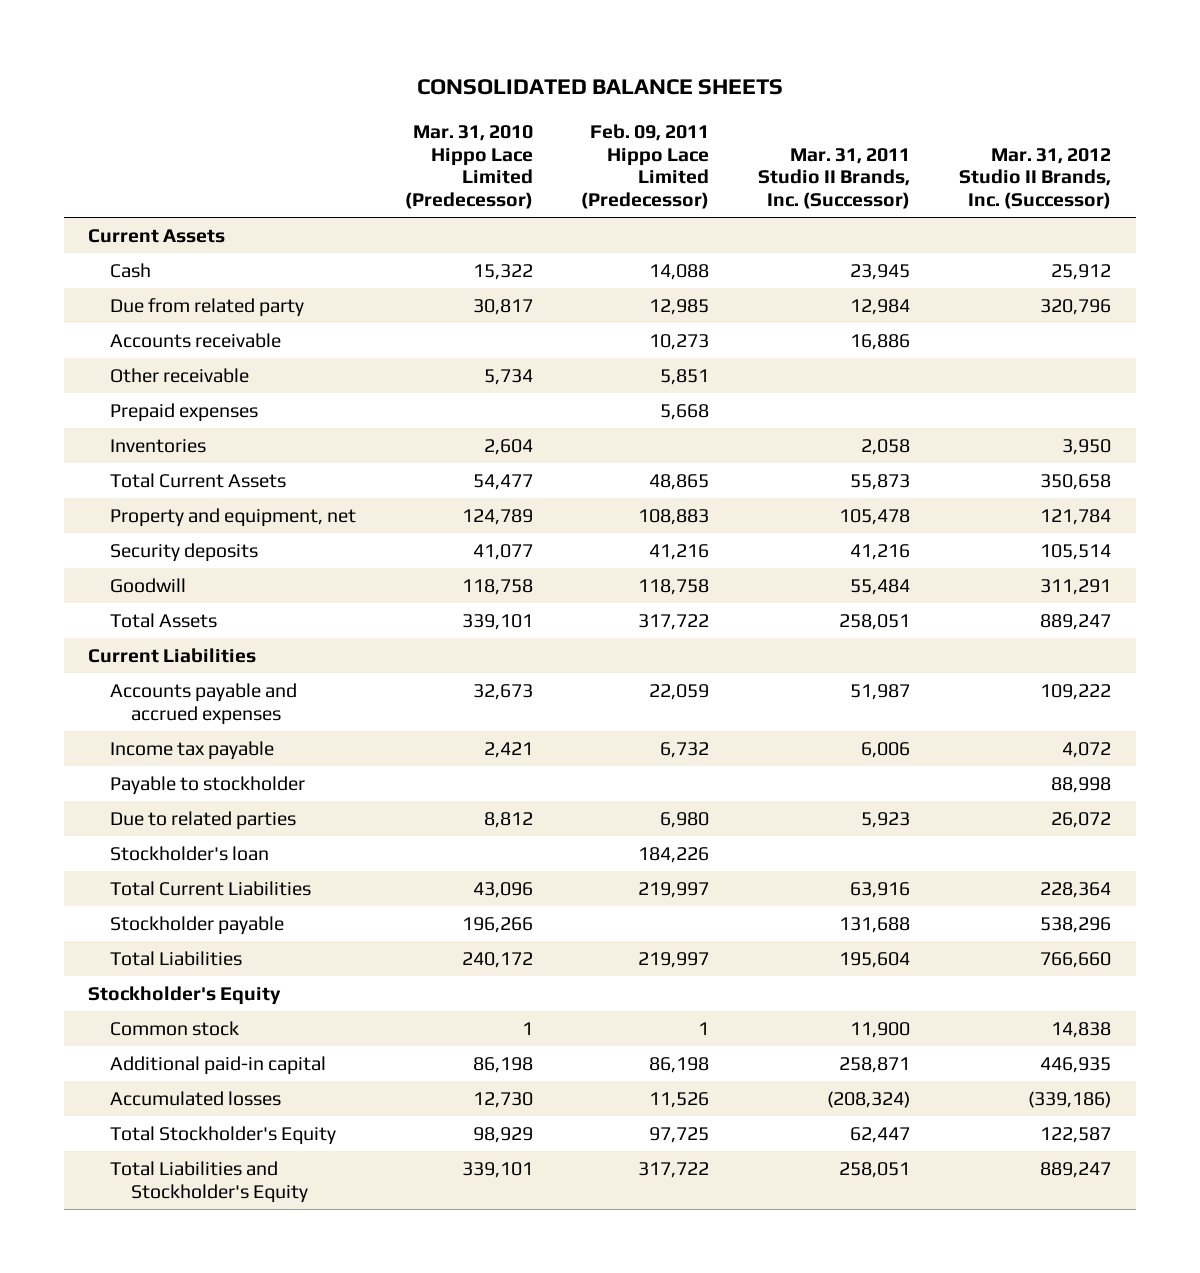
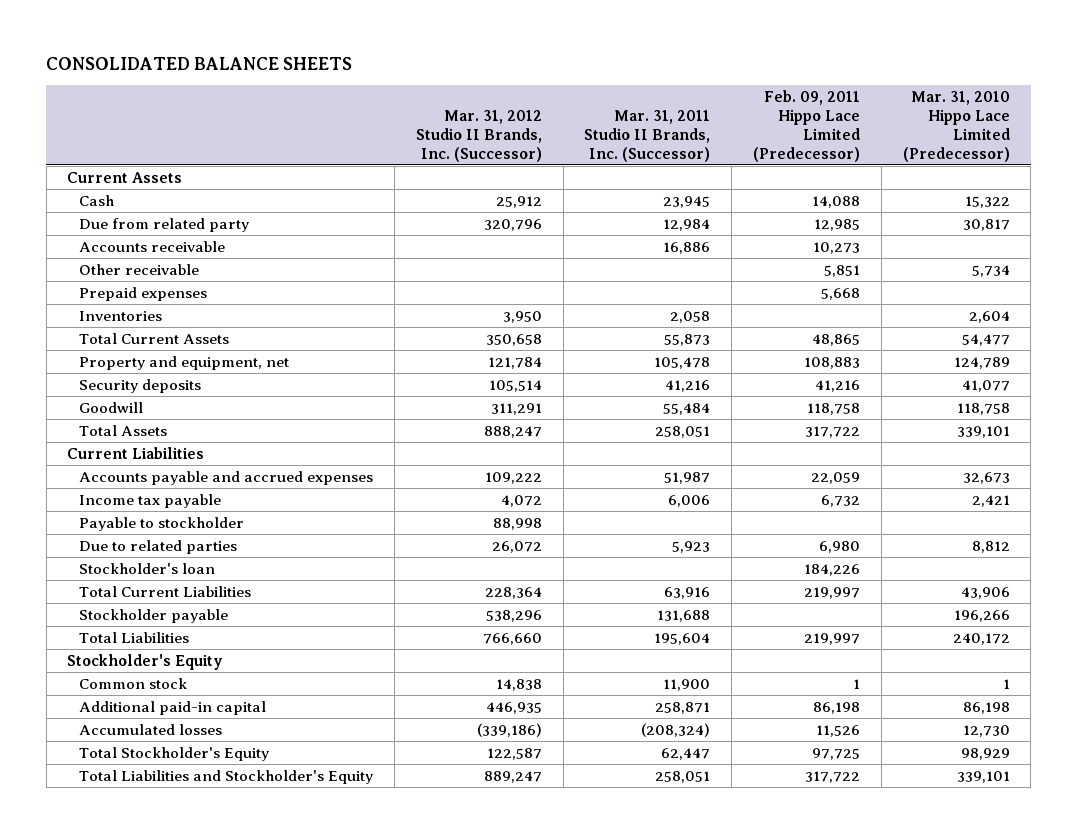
[1040,613,1112,630] 889,247 -> [483,425,542,438] 888,247
[472,881,533,898] 43,096 -> [960,586,1010,599] 43,906

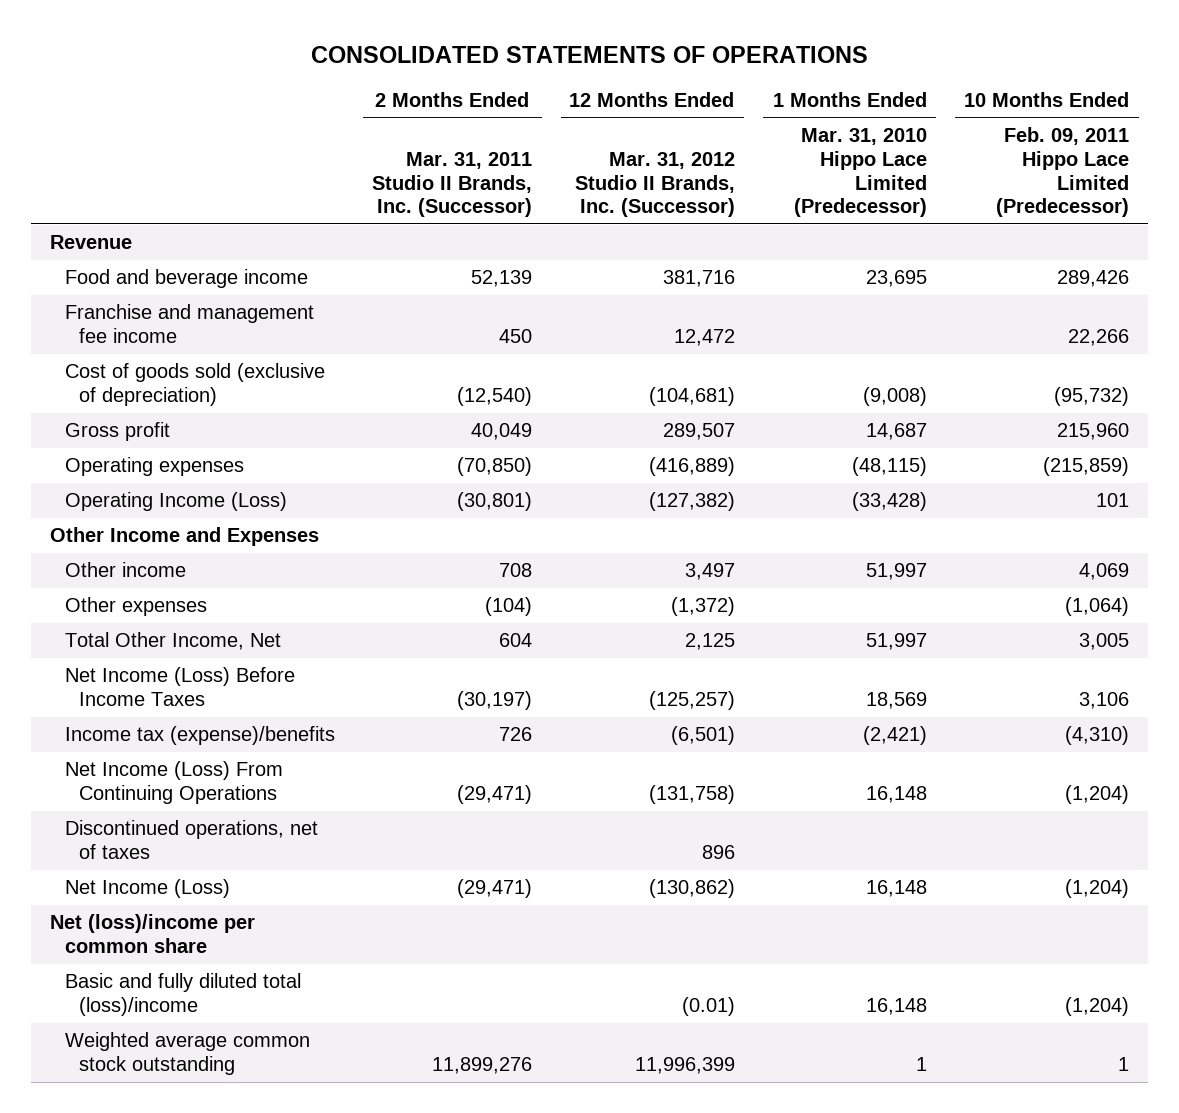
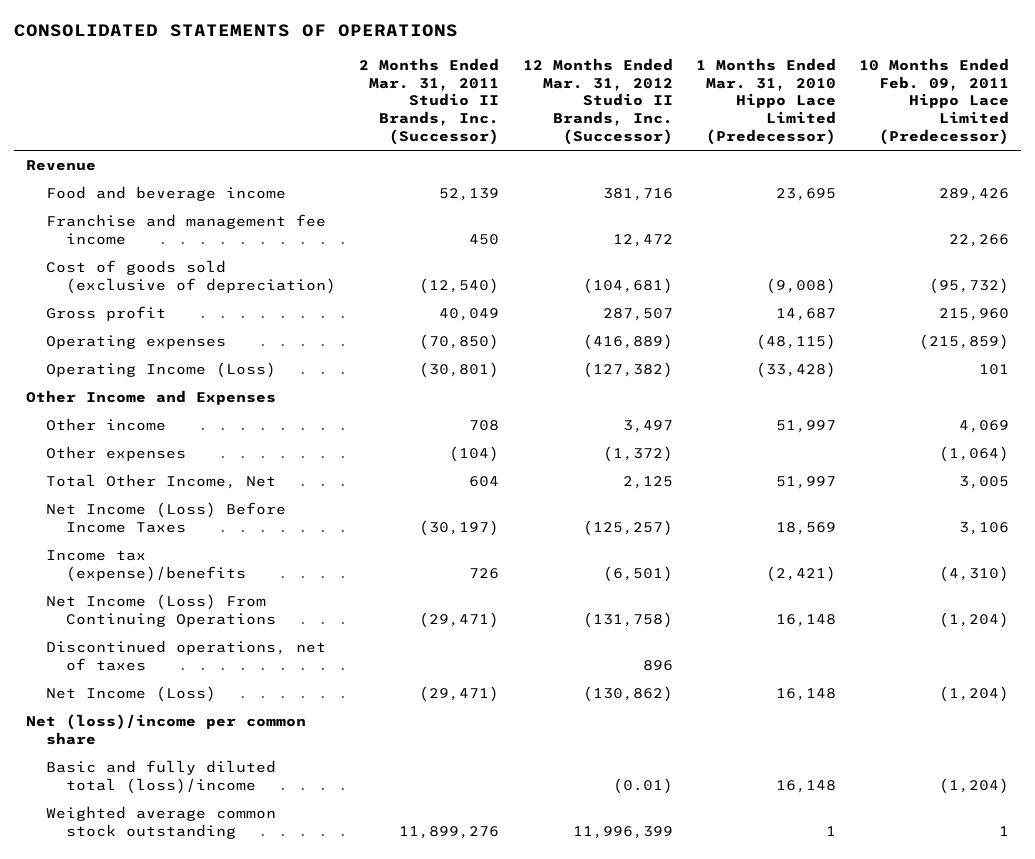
[662,423,735,441] 289,507 -> [602,308,673,322] 287,507

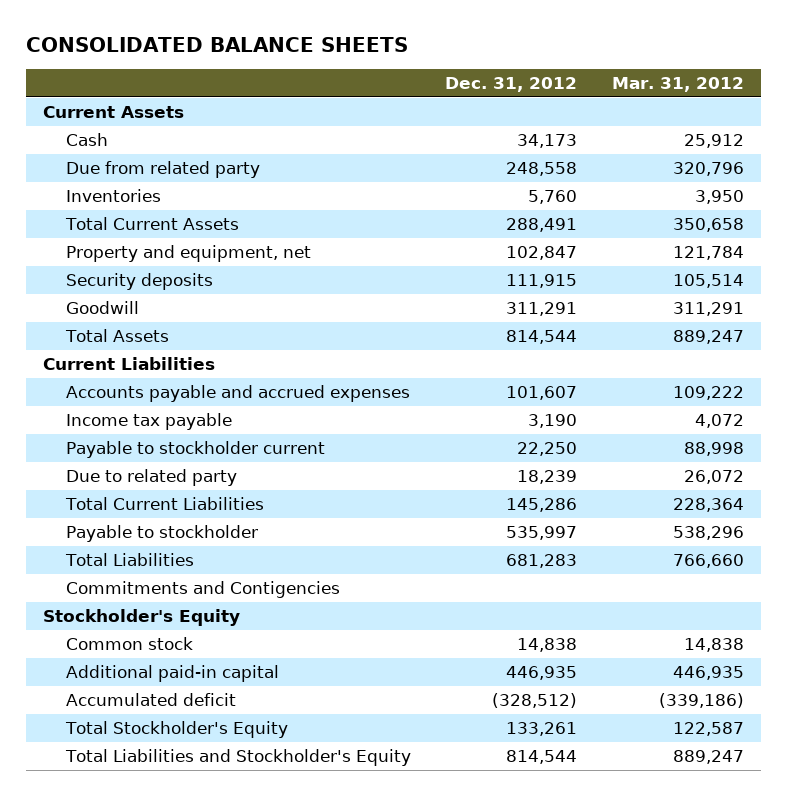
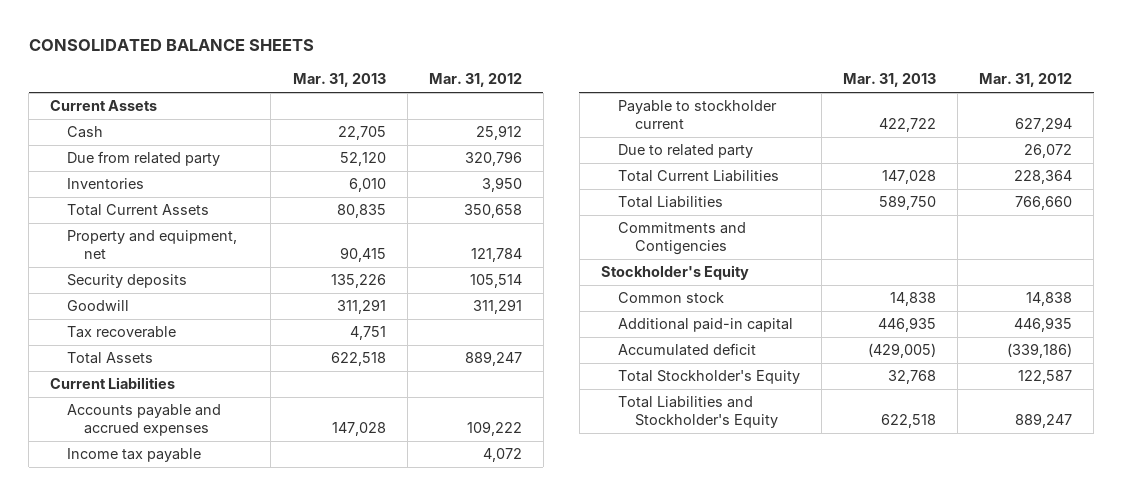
[445,77,578,93] Dec. 31, 2012 -> none
none -> [292,73,386,88] Mar. 31, 2013
none -> [67,326,177,339] Tax recoverable
[683,442,744,457] 88,998 -> [1015,116,1073,132] 627,294
[66,525,259,543] Payable to stockholder -> none

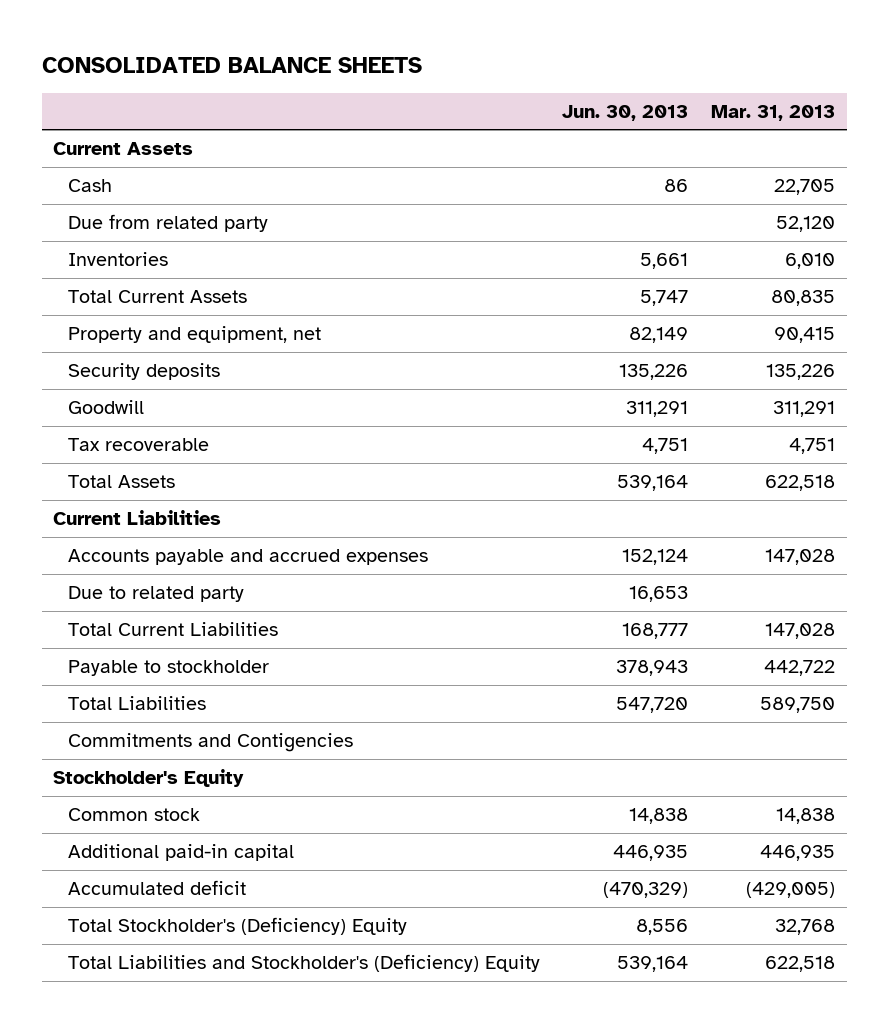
[428,73,522,88] Mar. 31, 2012 -> none
none -> [562,104,689,121] Jun. 30, 2013
[67,448,202,463] Income tax payable -> none
[617,100,777,129] Payable to stockholder current -> none
none -> [67,660,269,677] Payable to stockholder
[617,370,800,385] Total Stockholder's Equity -> [67,917,407,936] Total Stockholder's (Deficiency) Equity
[617,396,778,428] Total Liabilities and Stockholder's Equity -> [67,954,540,973] Total Liabilities and Stockholder's (Deficiency) Equity

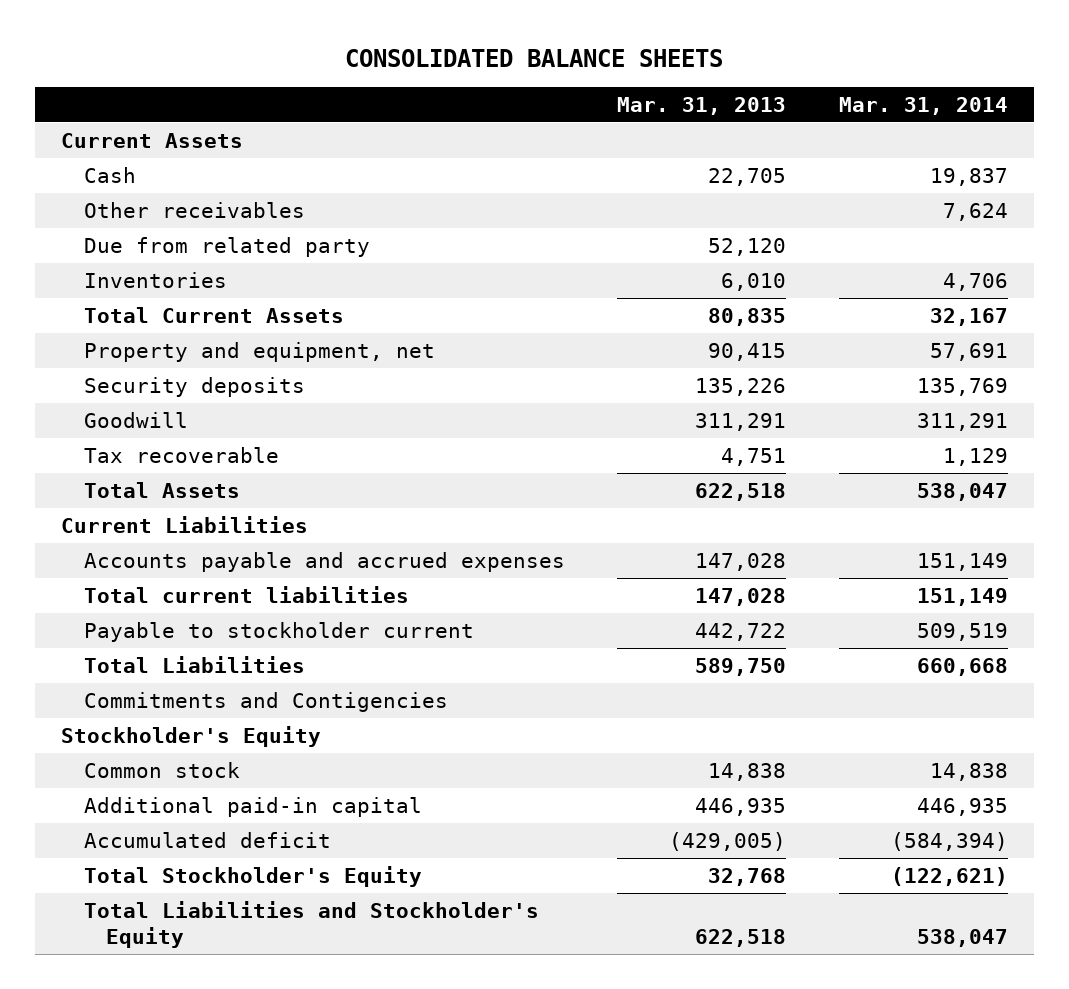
[562,104,689,121] Jun. 30, 2013 -> none
none -> [838,96,1008,115] Mar. 31, 2014
none -> [83,201,305,218] Other receivables
[67,586,244,603] Due to related party -> none
[67,622,278,637] Total Current Liabilities -> [83,585,409,603] Total current liabilities
[67,660,269,677] Payable to stockholder -> [83,621,474,642] Payable to stockholder current
[67,917,407,936] Total Stockholder's (Deficiency) Equity -> [83,865,422,887] Total Stockholder's Equity
[67,954,540,973] Total Liabilities and Stockholder's (Deficiency) Equity -> [83,900,539,948] Total Liabilities and Stockholder's Equity

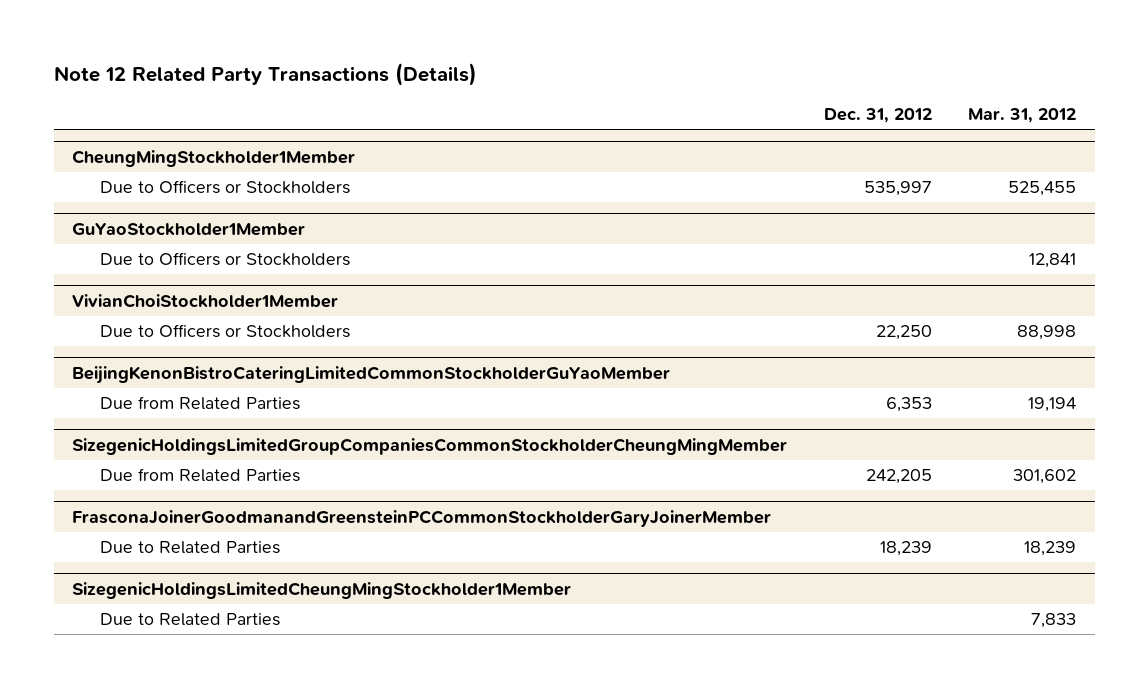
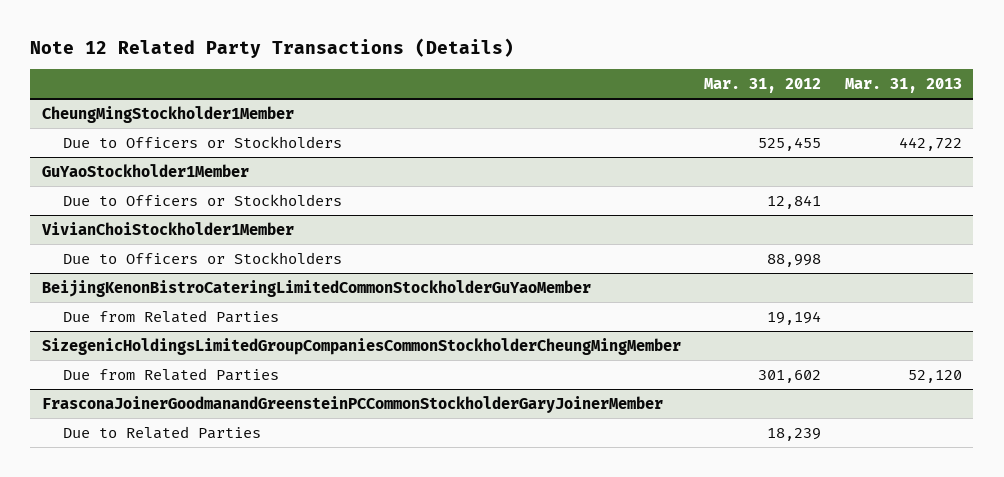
[823,108,932,124] Dec. 31, 2012 -> none
none -> [844,77,962,93] Mar. 31, 2013
[71,581,571,599] SizegenicHoldingsLimitedCheungMingStockholder1Member -> none
[99,613,280,627] Due to Related Parties -> none

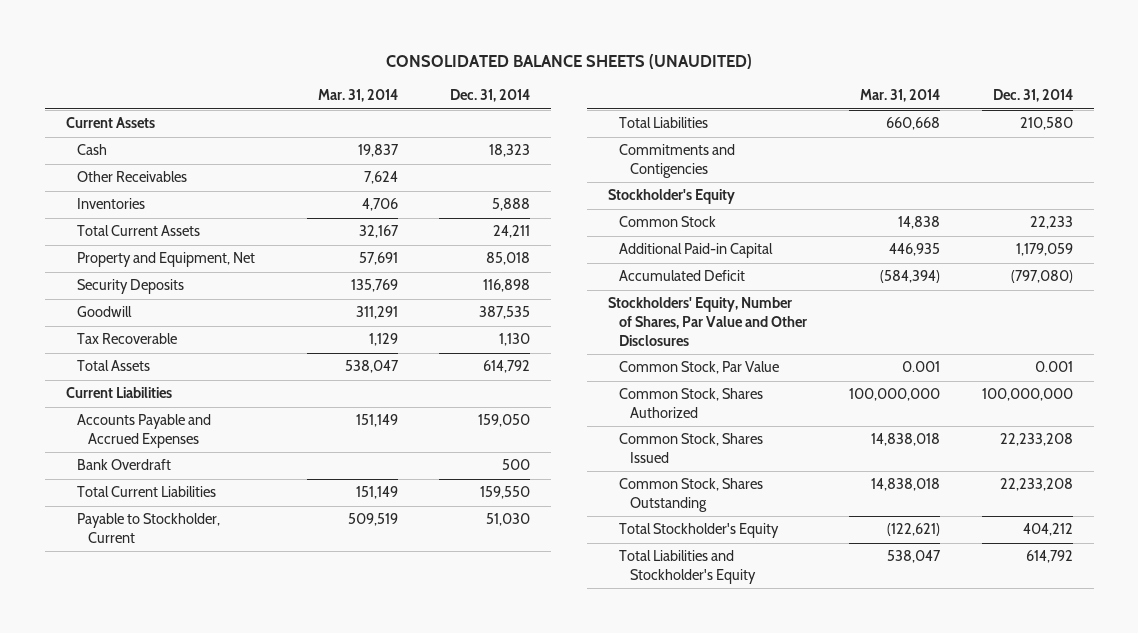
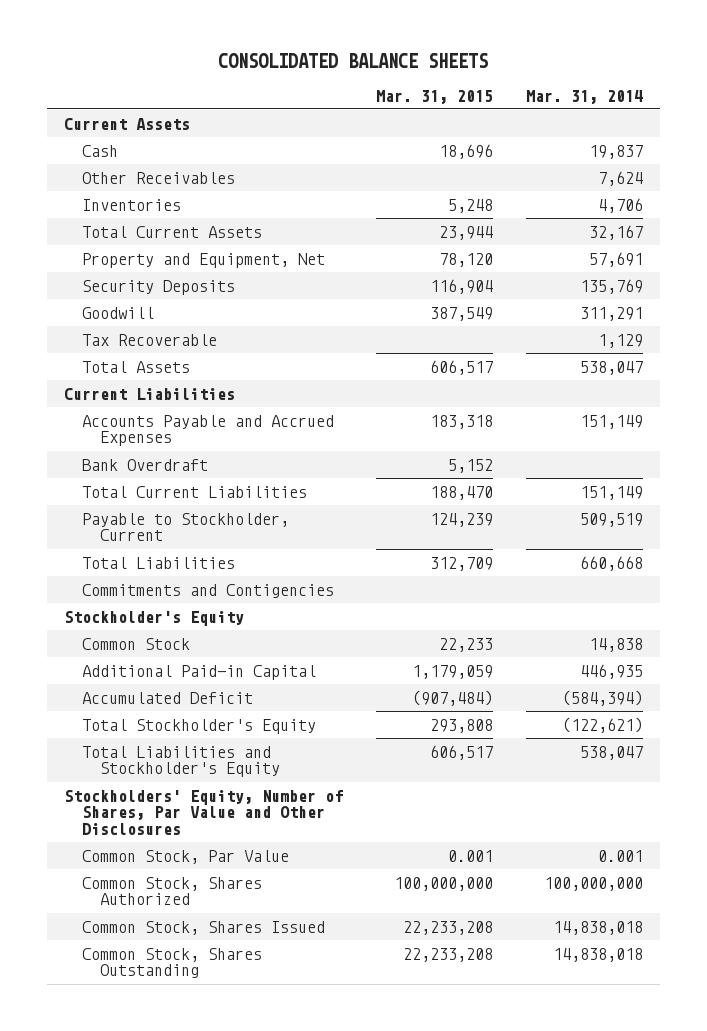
[386,54,753,70] CONSOLIDATED BALANCE SHEETS (UNAUDITED) -> [218,53,489,69] CONSOLIDATED BALANCE SHEETS
[450,89,531,103] Dec. 31, 2014 -> none
none -> [375,89,493,104] Mar. 31, 2015
[619,523,780,539] Total Stockholder's Equity -> [81,718,316,734] Total Stockholder's Equity
[619,550,757,585] Total Liabilities and Stockholder's Equity -> [81,745,280,778] Total Liabilities and Stockholder's Equity

